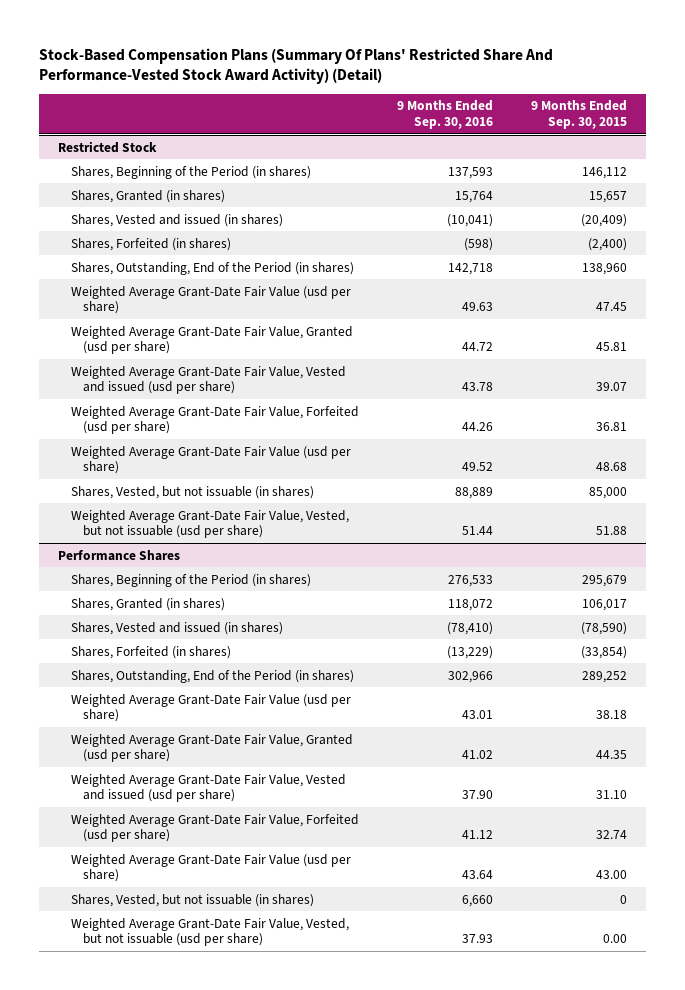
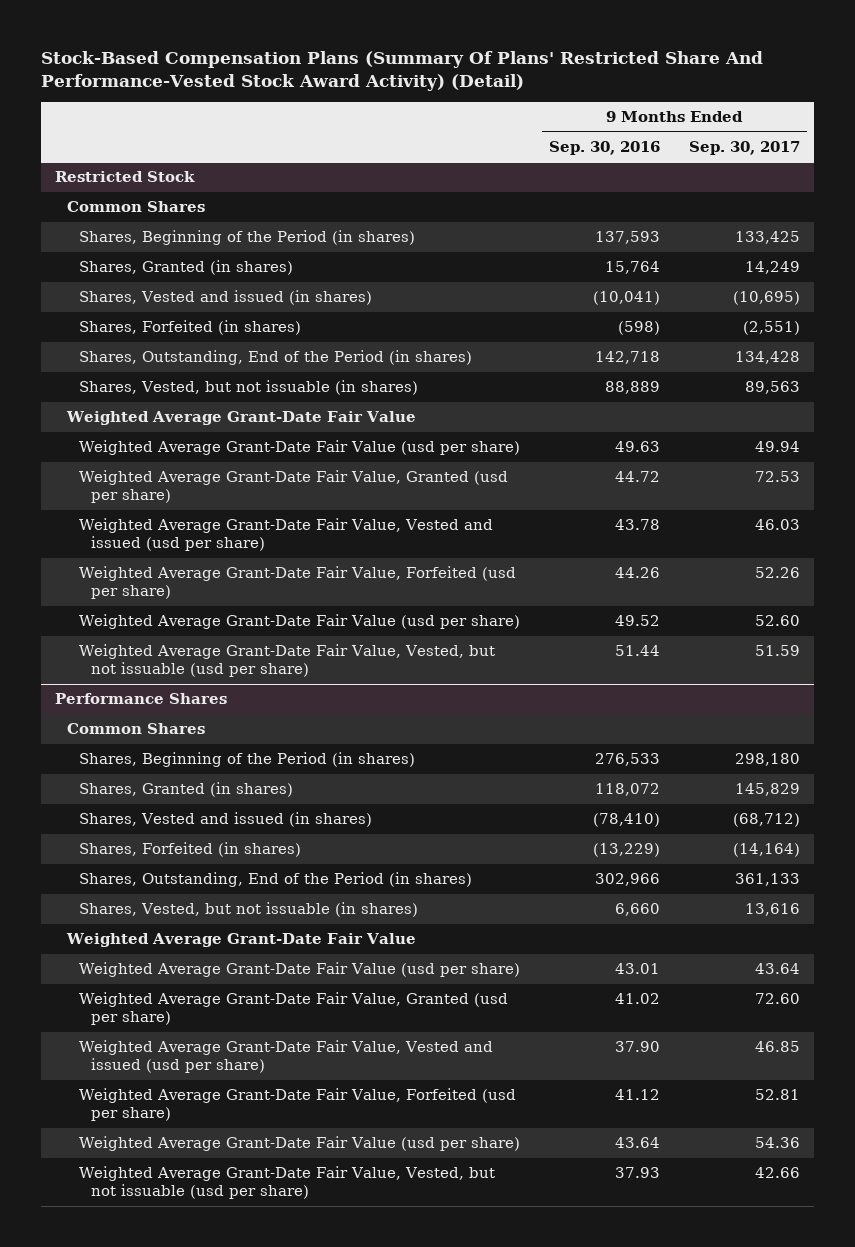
[530,100,627,130] 9 Months Ended Sep. 30, 2015 -> none
none -> [688,140,800,155] Sep. 30, 2017
none -> [67,201,206,213] Common Shares
[70,485,314,499] Shares, Vested, but not issuable (in shares) -> [79,380,419,396] Shares, Vested, but not issuable (in shares)
none -> [66,411,417,426] Weighted Average Grant-Date Fair Value
none -> [67,723,206,735] Common Shares
[70,893,314,907] Shares, Vested, but not issuable (in shares) -> [79,902,419,918] Shares, Vested, but not issuable (in shares)
none -> [66,933,417,948] Weighted Average Grant-Date Fair Value

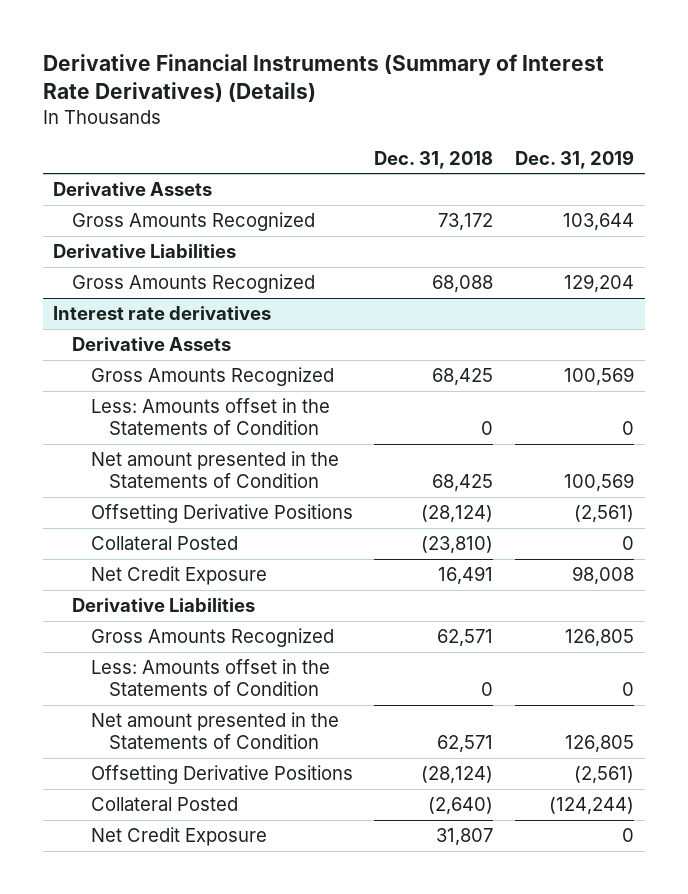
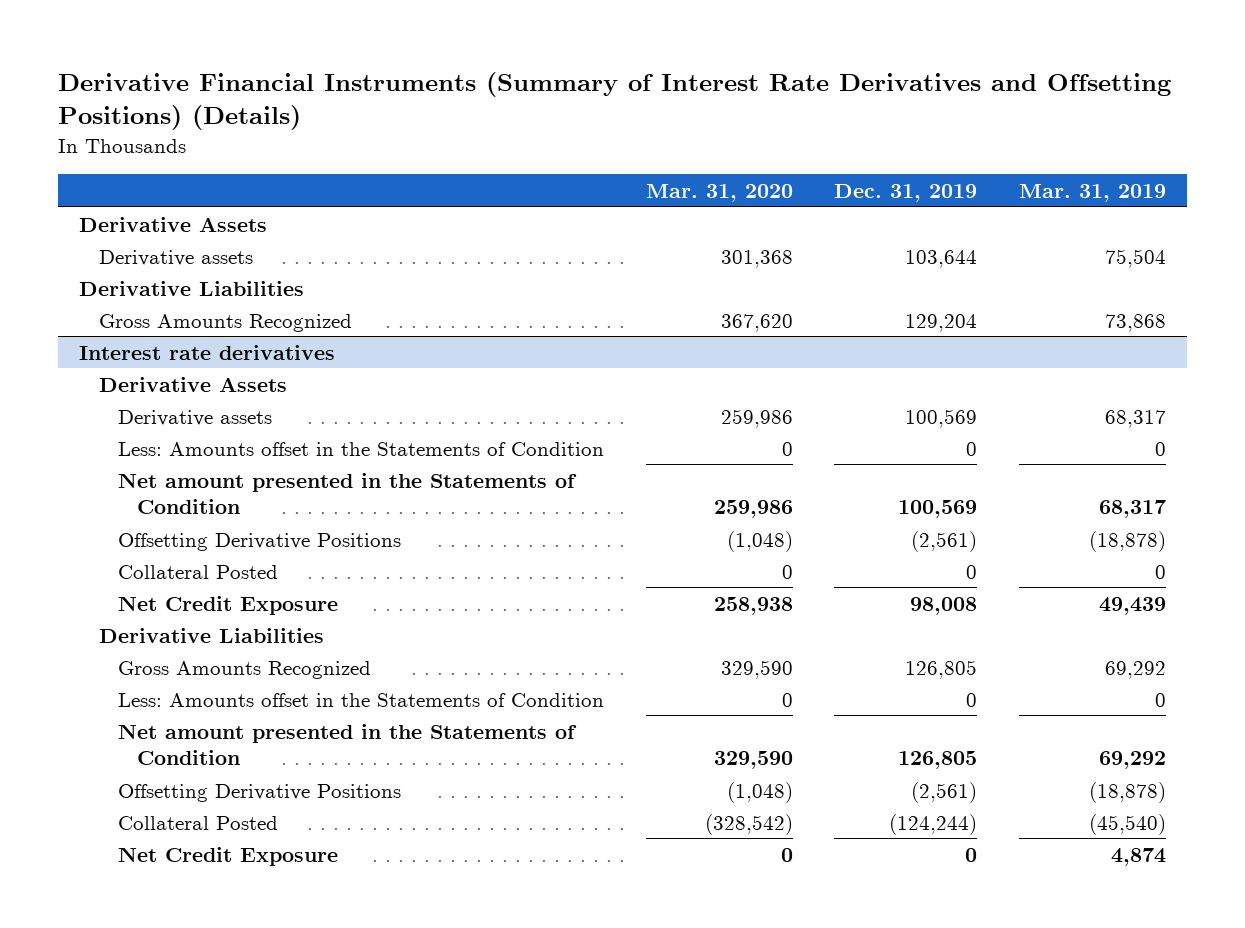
[42,53,604,103] Derivative Financial Instruments (Summary of Interest Rate Derivatives) (Details) -> [58,72,1172,131] Derivative Financial Instruments (Summary of Interest Rate Derivatives and Offsetting Positions) (Details)
[374,150,494,169] Dec. 31, 2018 -> none
none -> [645,183,793,202] Mar. 31, 2020
none -> [1019,183,1167,202] Mar. 31, 2019
[72,212,316,232] Gross Amounts Recognized -> [98,249,253,266] Derivative assets
[90,367,334,387] Gross Amounts Recognized -> [117,409,272,426] Derivative assets

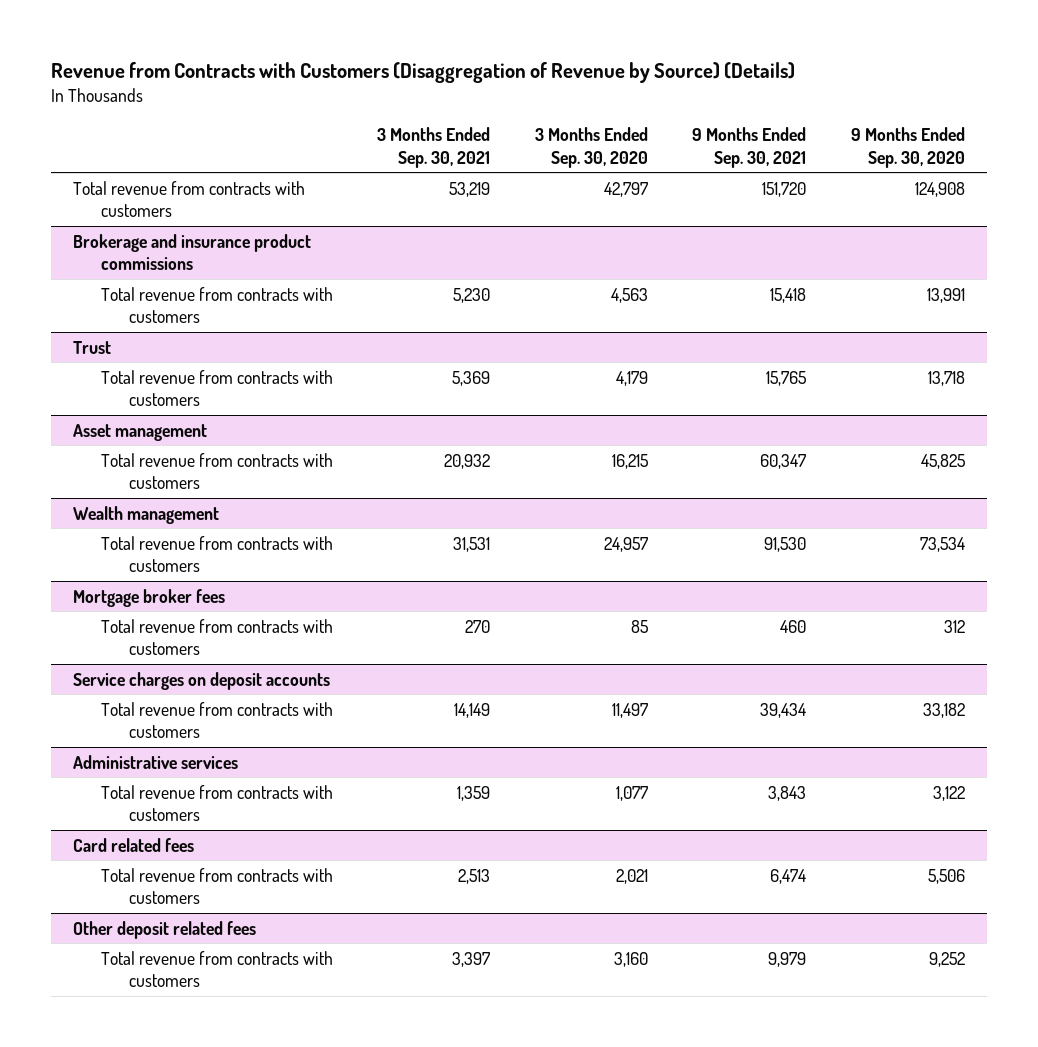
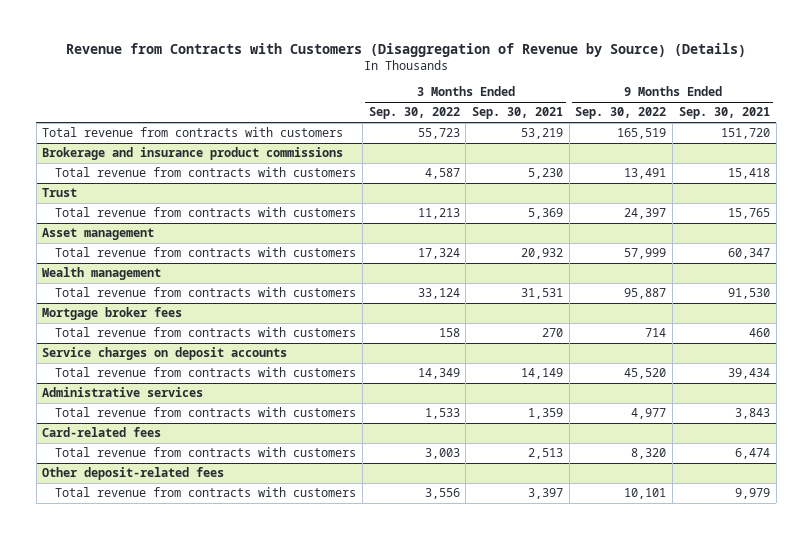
[534,127,648,168] 3 Months Ended Sep. 30, 2020 -> none
[850,127,965,168] 9 Months Ended Sep. 30, 2020 -> none
none -> [368,107,460,120] Sep. 30, 2022
none -> [575,107,667,120] Sep. 30, 2022
[72,837,194,852] Card related fees -> [42,427,162,438] Card-related fees
[72,920,256,939] Other deposit related fees -> [42,467,225,481] Other deposit-related fees

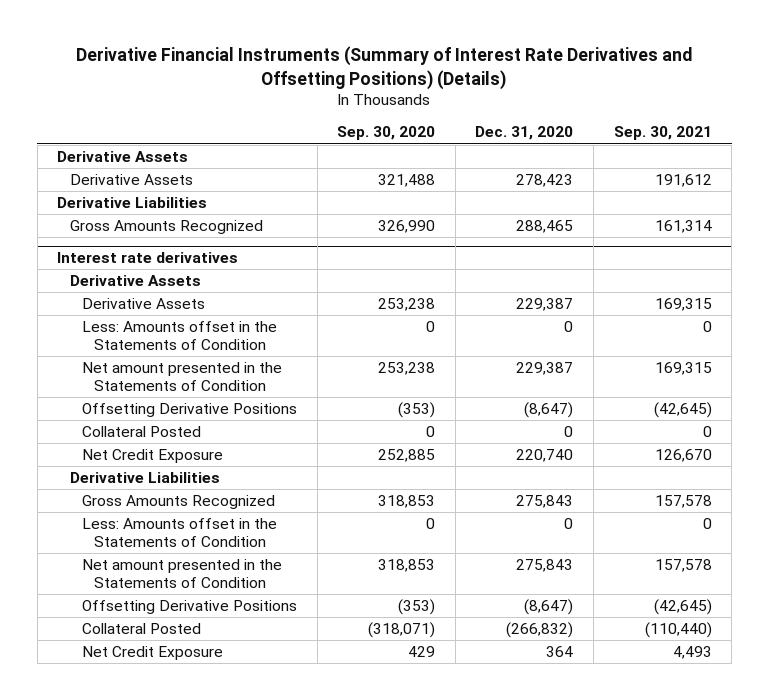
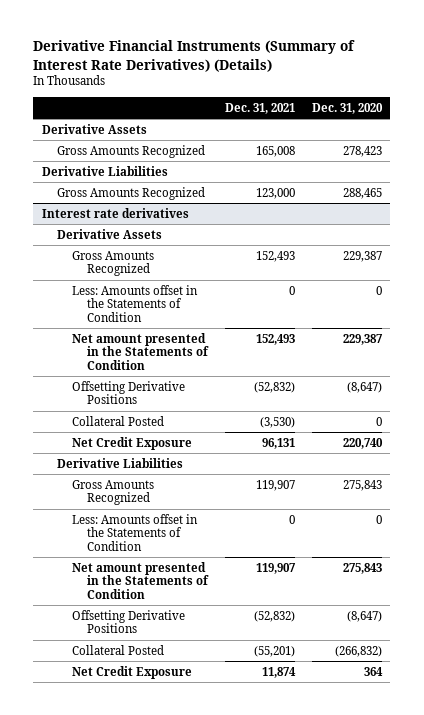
[76,45,693,90] Derivative Financial Instruments (Summary of Interest Rate Derivatives and Offsetting Positions) (Details) -> [33,40,356,72] Derivative Financial Instruments (Summary of Interest Rate Derivatives) (Details)
[337,126,436,141] Sep. 30, 2020 -> none
[613,126,712,141] Sep. 30, 2021 -> none
none -> [225,102,296,114] Dec. 31, 2021
[69,173,193,185] Derivative Assets -> [56,144,205,158] Gross Amounts Recognized
[82,297,206,309] Derivative Assets -> [72,250,155,277] Gross Amounts Recognized

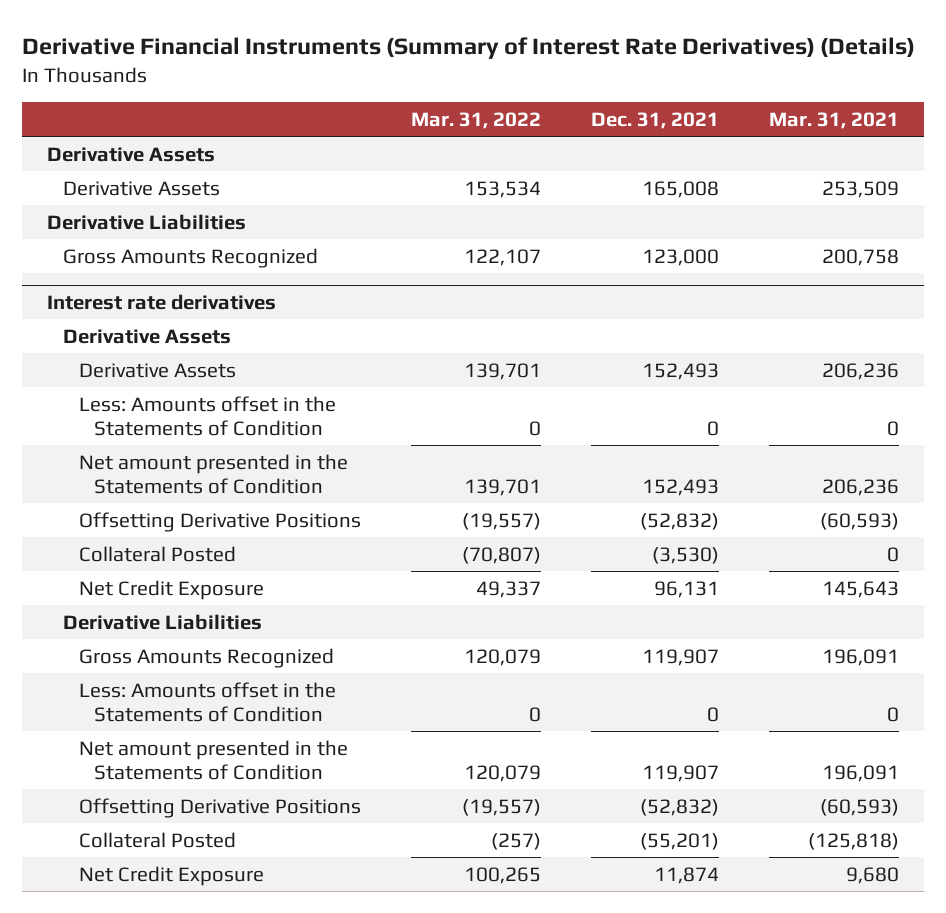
[312,102,384,114] Dec. 31, 2020 -> none
none -> [410,111,541,129] Mar. 31, 2022
none -> [768,111,899,129] Mar. 31, 2021
[56,144,205,158] Gross Amounts Recognized -> [63,180,221,196] Derivative Assets
[72,250,155,277] Gross Amounts Recognized -> [78,362,236,378] Derivative Assets

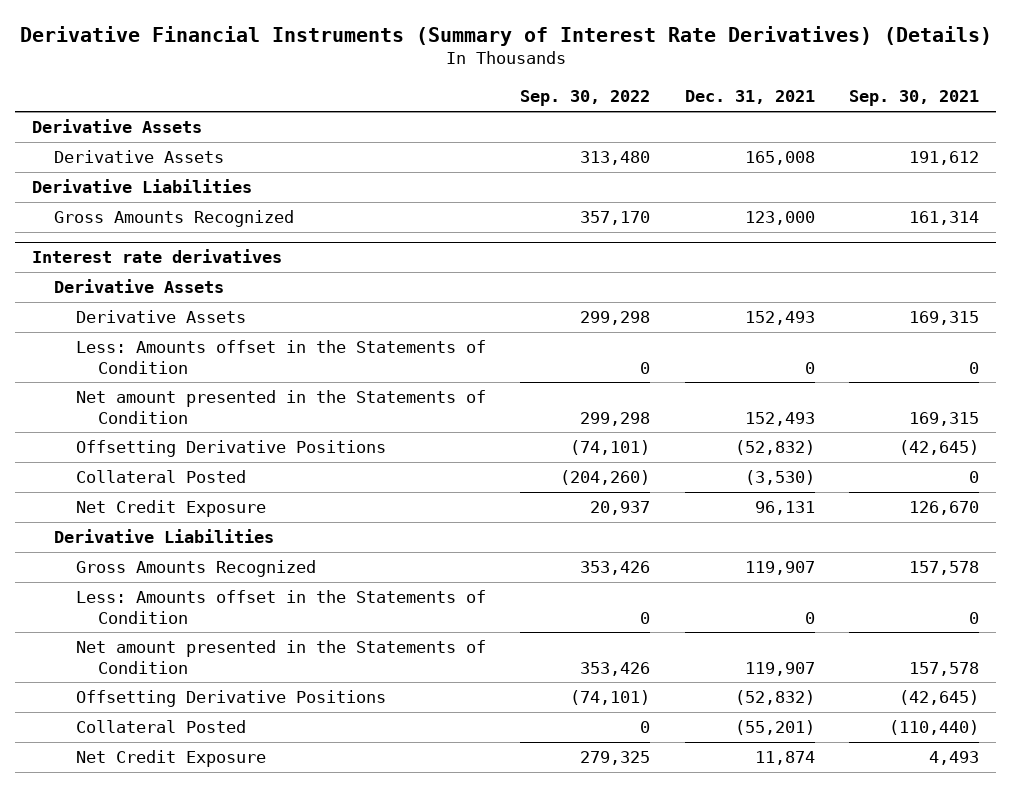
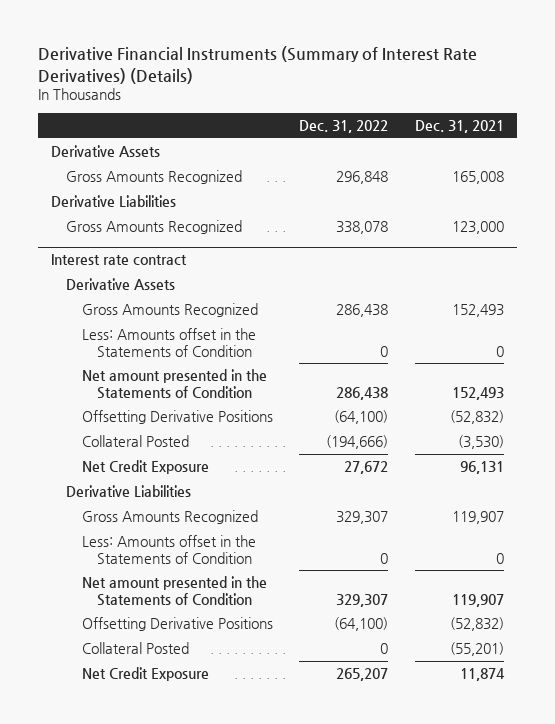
[520,90,651,107] Sep. 30, 2022 -> none
[848,90,979,107] Sep. 30, 2021 -> none
none -> [299,120,389,134] Dec. 31, 2022
[54,150,225,164] Derivative Assets -> [66,170,243,185] Gross Amounts Recognized
[32,249,283,264] Interest rate derivatives -> [51,254,188,266] Interest rate contract
[76,310,247,324] Derivative Assets -> [81,303,258,318] Gross Amounts Recognized

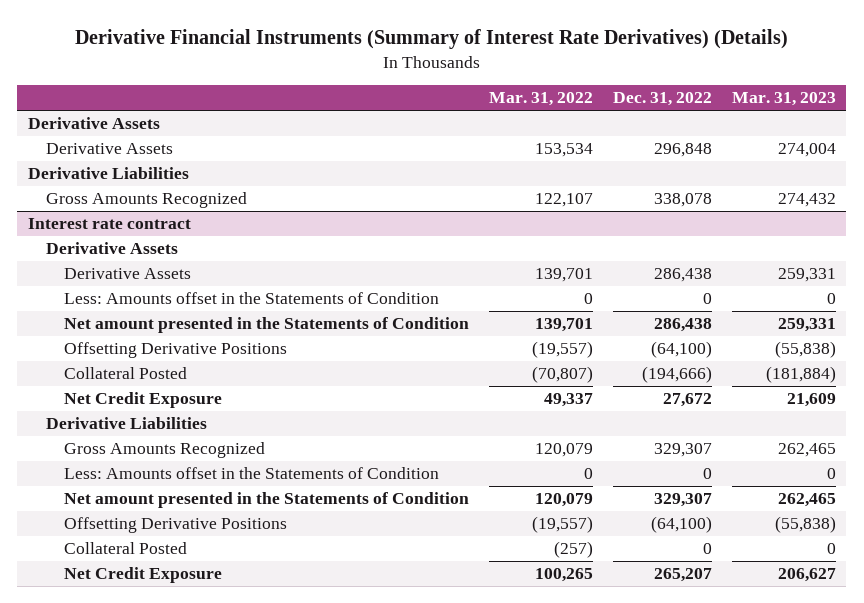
[414,120,504,134] Dec. 31, 2021 -> none
none -> [488,92,593,107] Mar. 31, 2022
none -> [731,92,836,107] Mar. 31, 2023
[66,170,243,185] Gross Amounts Recognized -> [45,143,173,155] Derivative Assets
[81,303,258,318] Gross Amounts Recognized -> [63,268,191,280] Derivative Assets

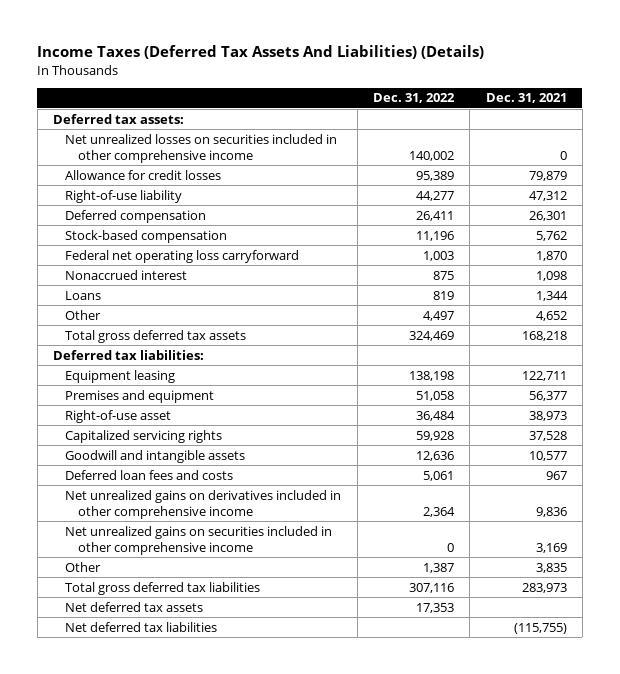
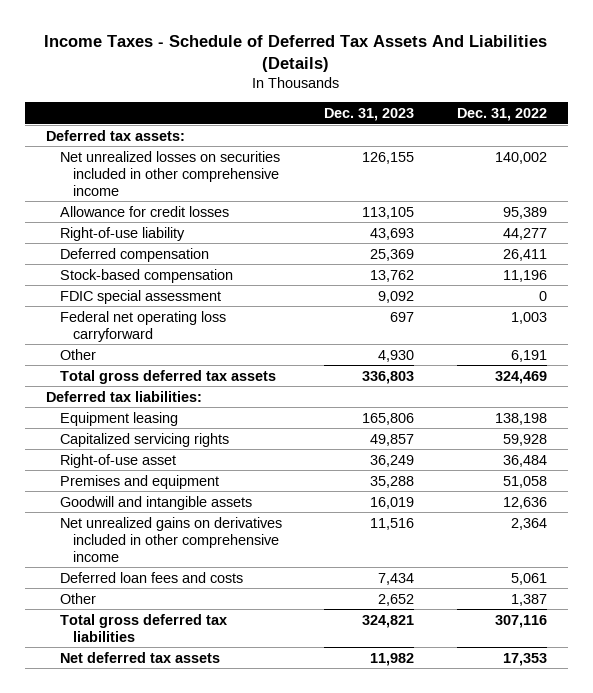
[37,45,485,60] Income Taxes (Deferred Tax Assets And Liabilities) (Details) -> [44,34,548,72] Income Taxes - Schedule of Deferred Tax Assets And Liabilities (Details)
[485,93,567,104] Dec. 31, 2021 -> none
none -> [324,108,415,122] Dec. 31, 2023
none -> [59,289,221,304] FDIC special assessment
[65,269,188,280] Nonaccrued interest -> none
[65,290,102,300] Loans -> none
[423,310,455,321] 4,497 -> [510,349,547,362] 6,191
[65,409,172,423] Right-of-use asset -> [59,453,176,468] Right-of-use asset
[65,389,215,403] Premises and equipment -> [59,474,219,489] Premises and equipment
[65,525,333,555] Net unrealized gains on securities included in other comprehensive income -> none
[65,469,234,480] Deferred loan fees and costs -> [59,571,243,583] Deferred loan fees and costs
[65,621,218,632] Net deferred tax liabilities -> none

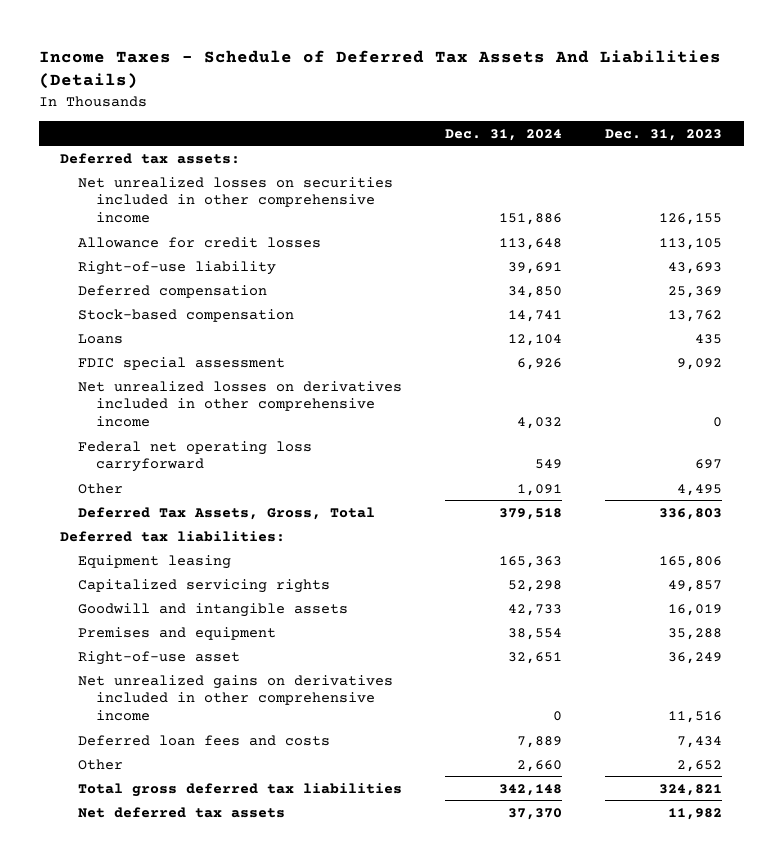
[456,108,547,122] Dec. 31, 2022 -> none
none -> [445,128,563,141] Dec. 31, 2024
none -> [77,333,123,344] Loans
none -> [77,380,402,427] Net unrealized losses on derivatives included in other comprehensive income
[378,349,415,362] 4,930 -> [677,483,723,496] 4,495
[59,369,276,384] Total gross deferred tax assets -> [77,506,375,520] Deferred Tax Assets, Gross, Total
[59,474,219,489] Premises and equipment -> [77,626,276,640] Premises and equipment
[59,453,176,468] Right-of-use asset -> [77,650,240,665] Right-of-use asset

